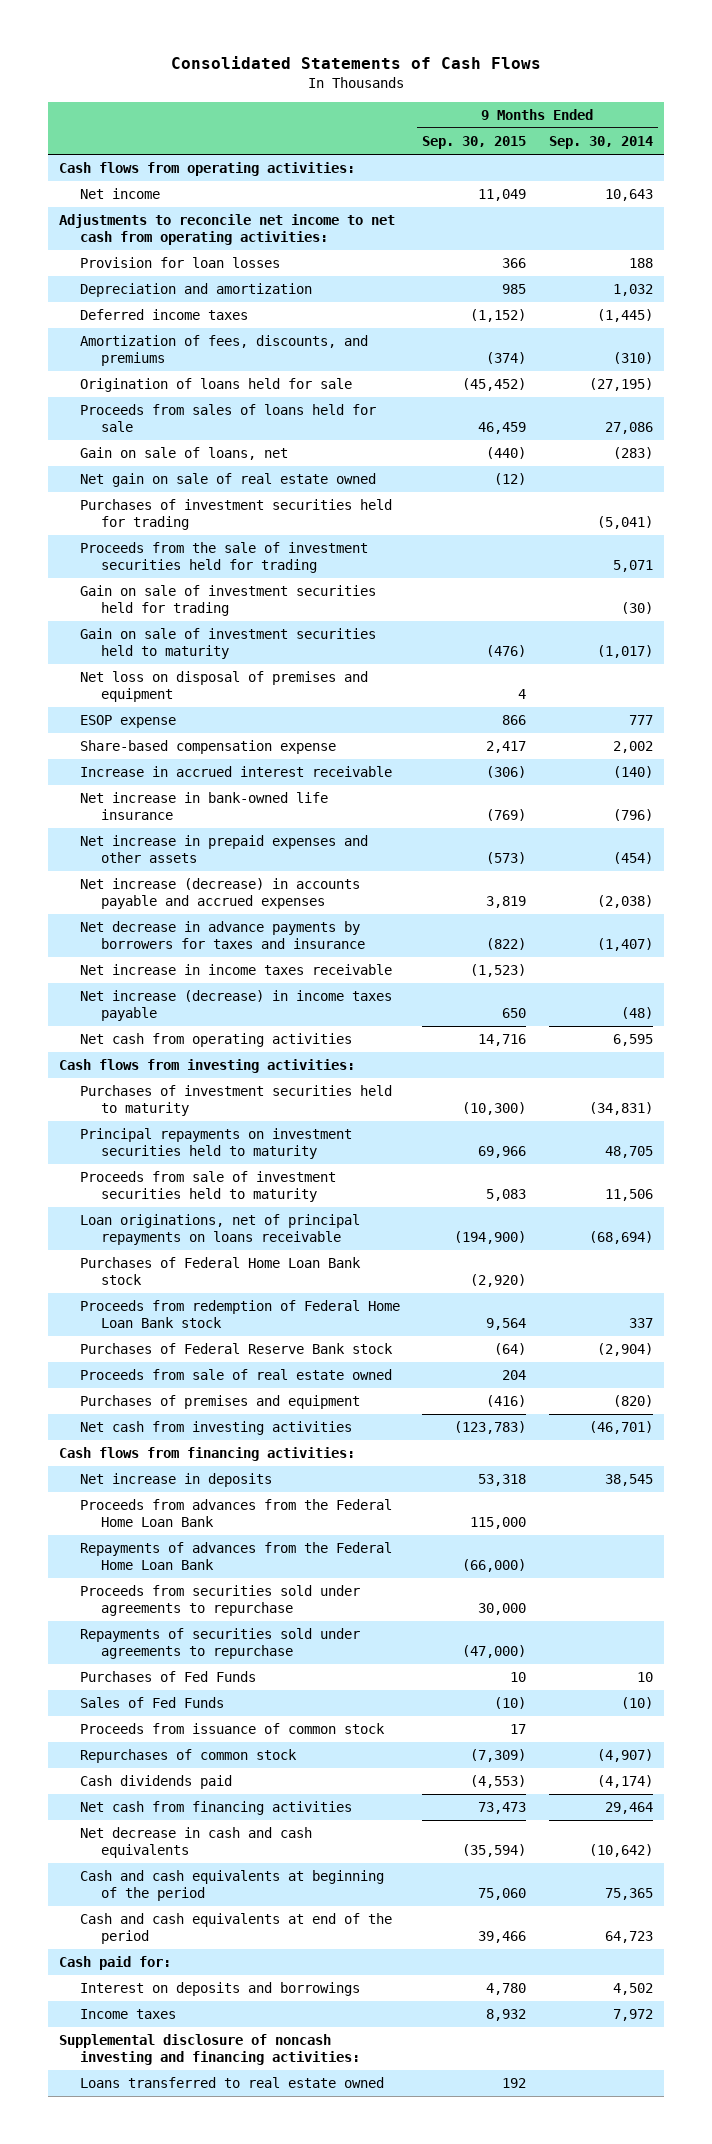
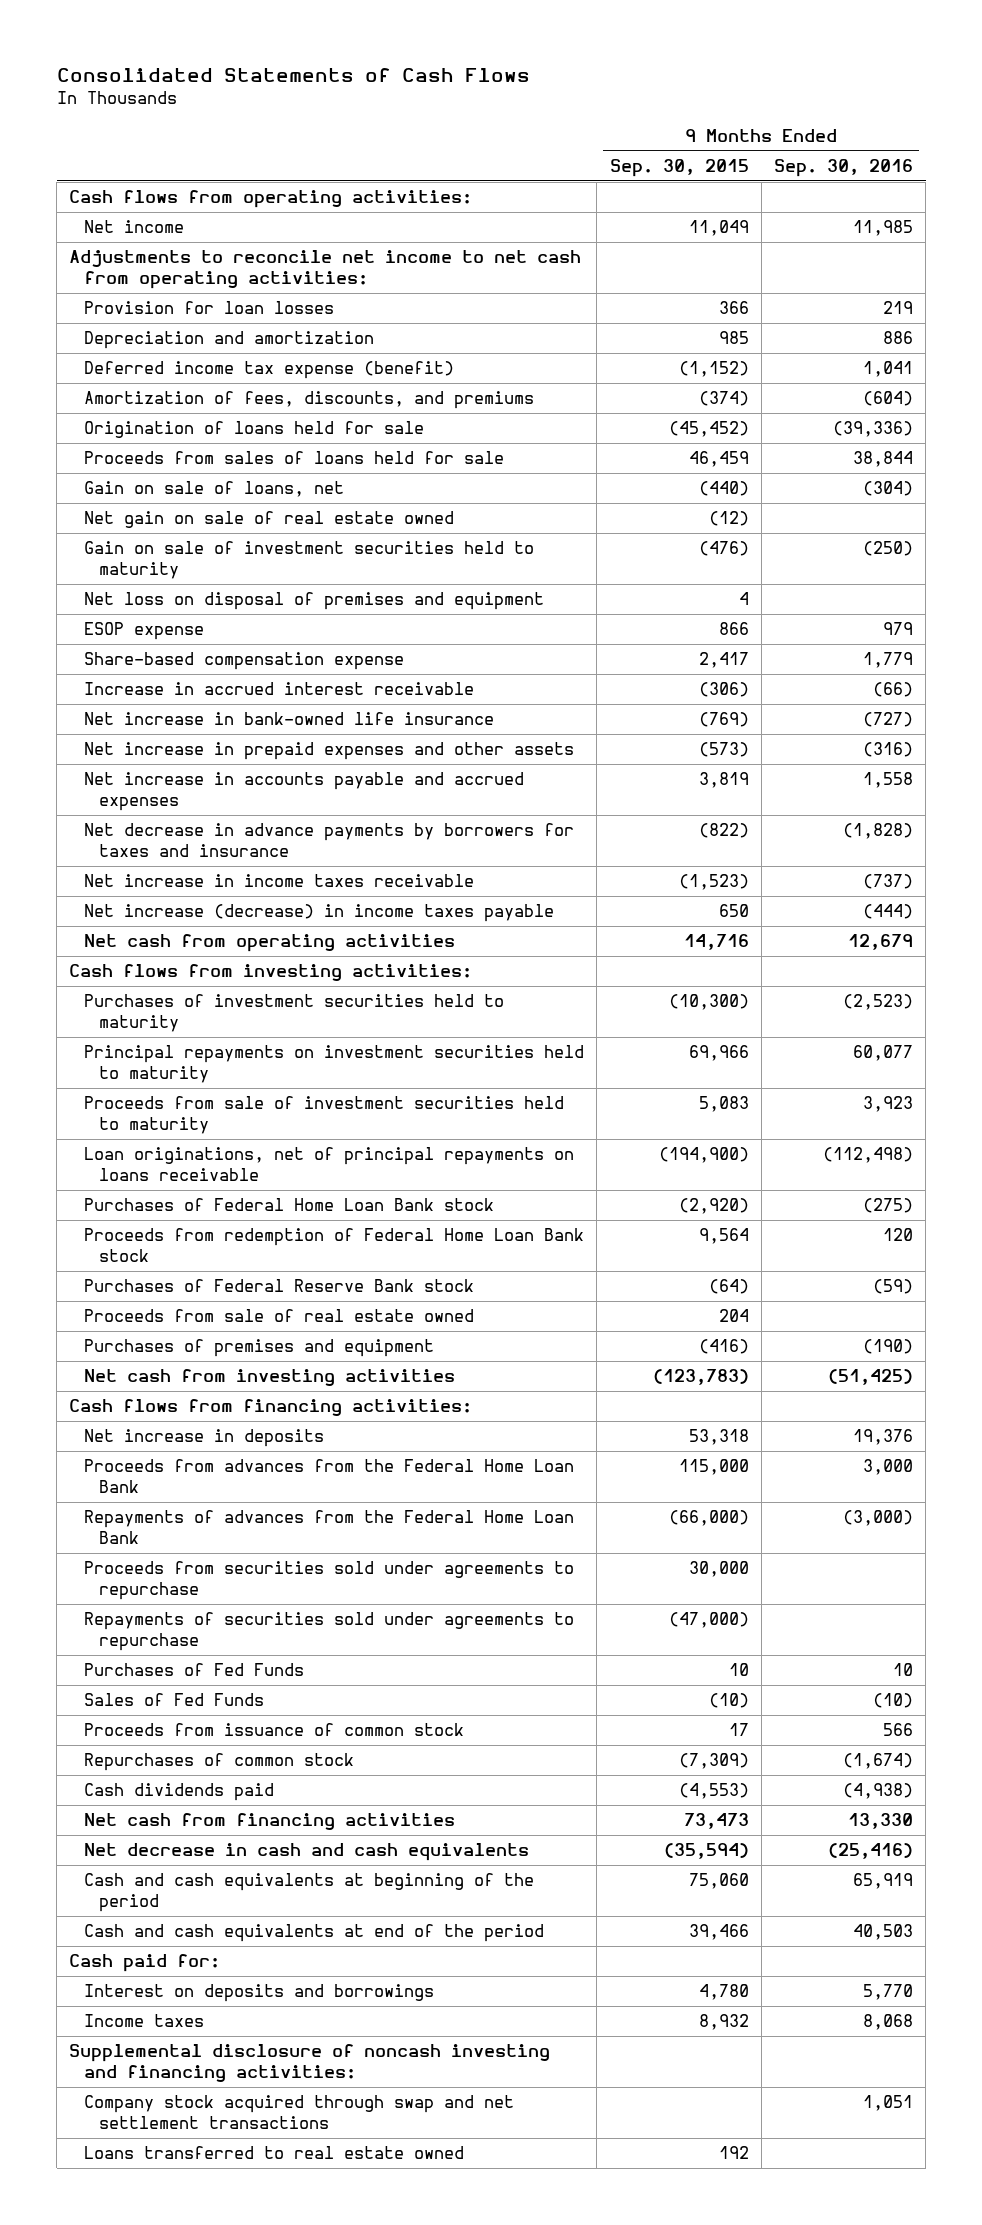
[548,136,653,150] Sep. 30, 2014 -> none
none -> [773,158,913,177] Sep. 30, 2016
[79,309,248,321] Deferred income taxes -> [84,361,455,380] Deferred income tax expense (benefit)
[79,499,392,530] Purchases of investment securities held for trading -> none
[79,542,368,573] Proceeds from the sale of investment securities held for trading -> none
[79,585,376,616] Gain on sale of investment securities held for trading -> none
[79,878,360,909] Net increase (decrease) in accounts payable and accrued expenses -> [84,772,525,812] Net increase in accounts payable and accrued expenses
none -> [84,2095,515,2130] Company stock acquired through swap and net settlement transactions

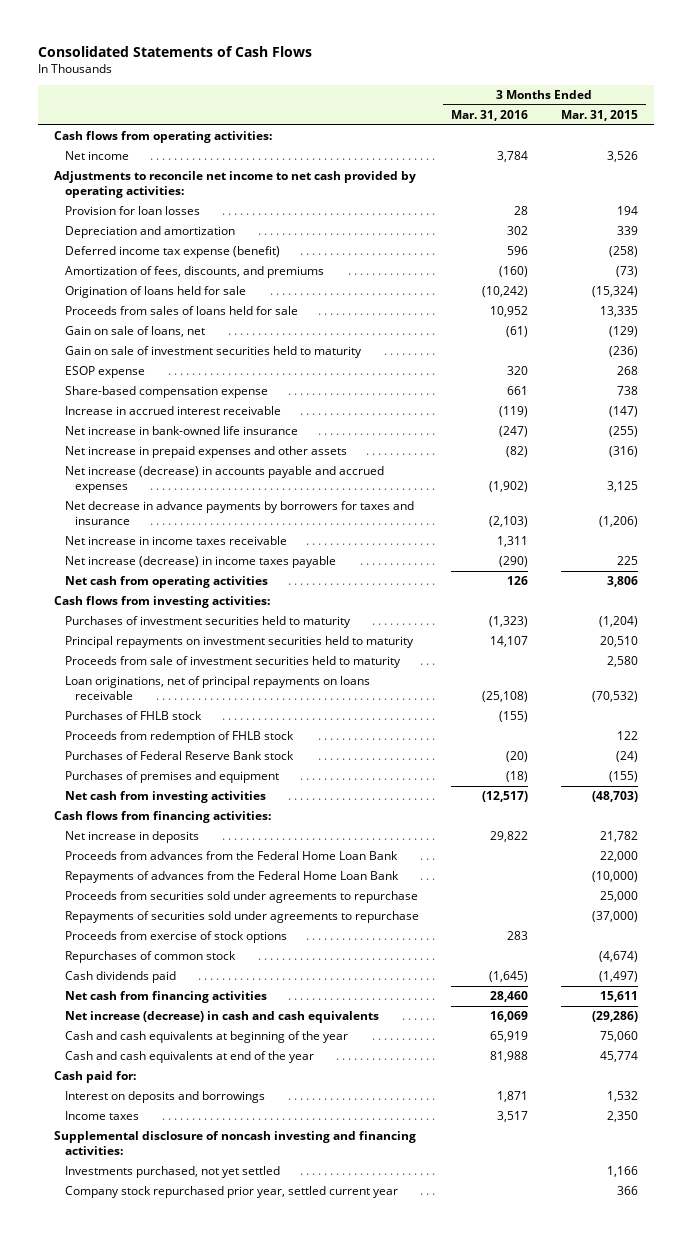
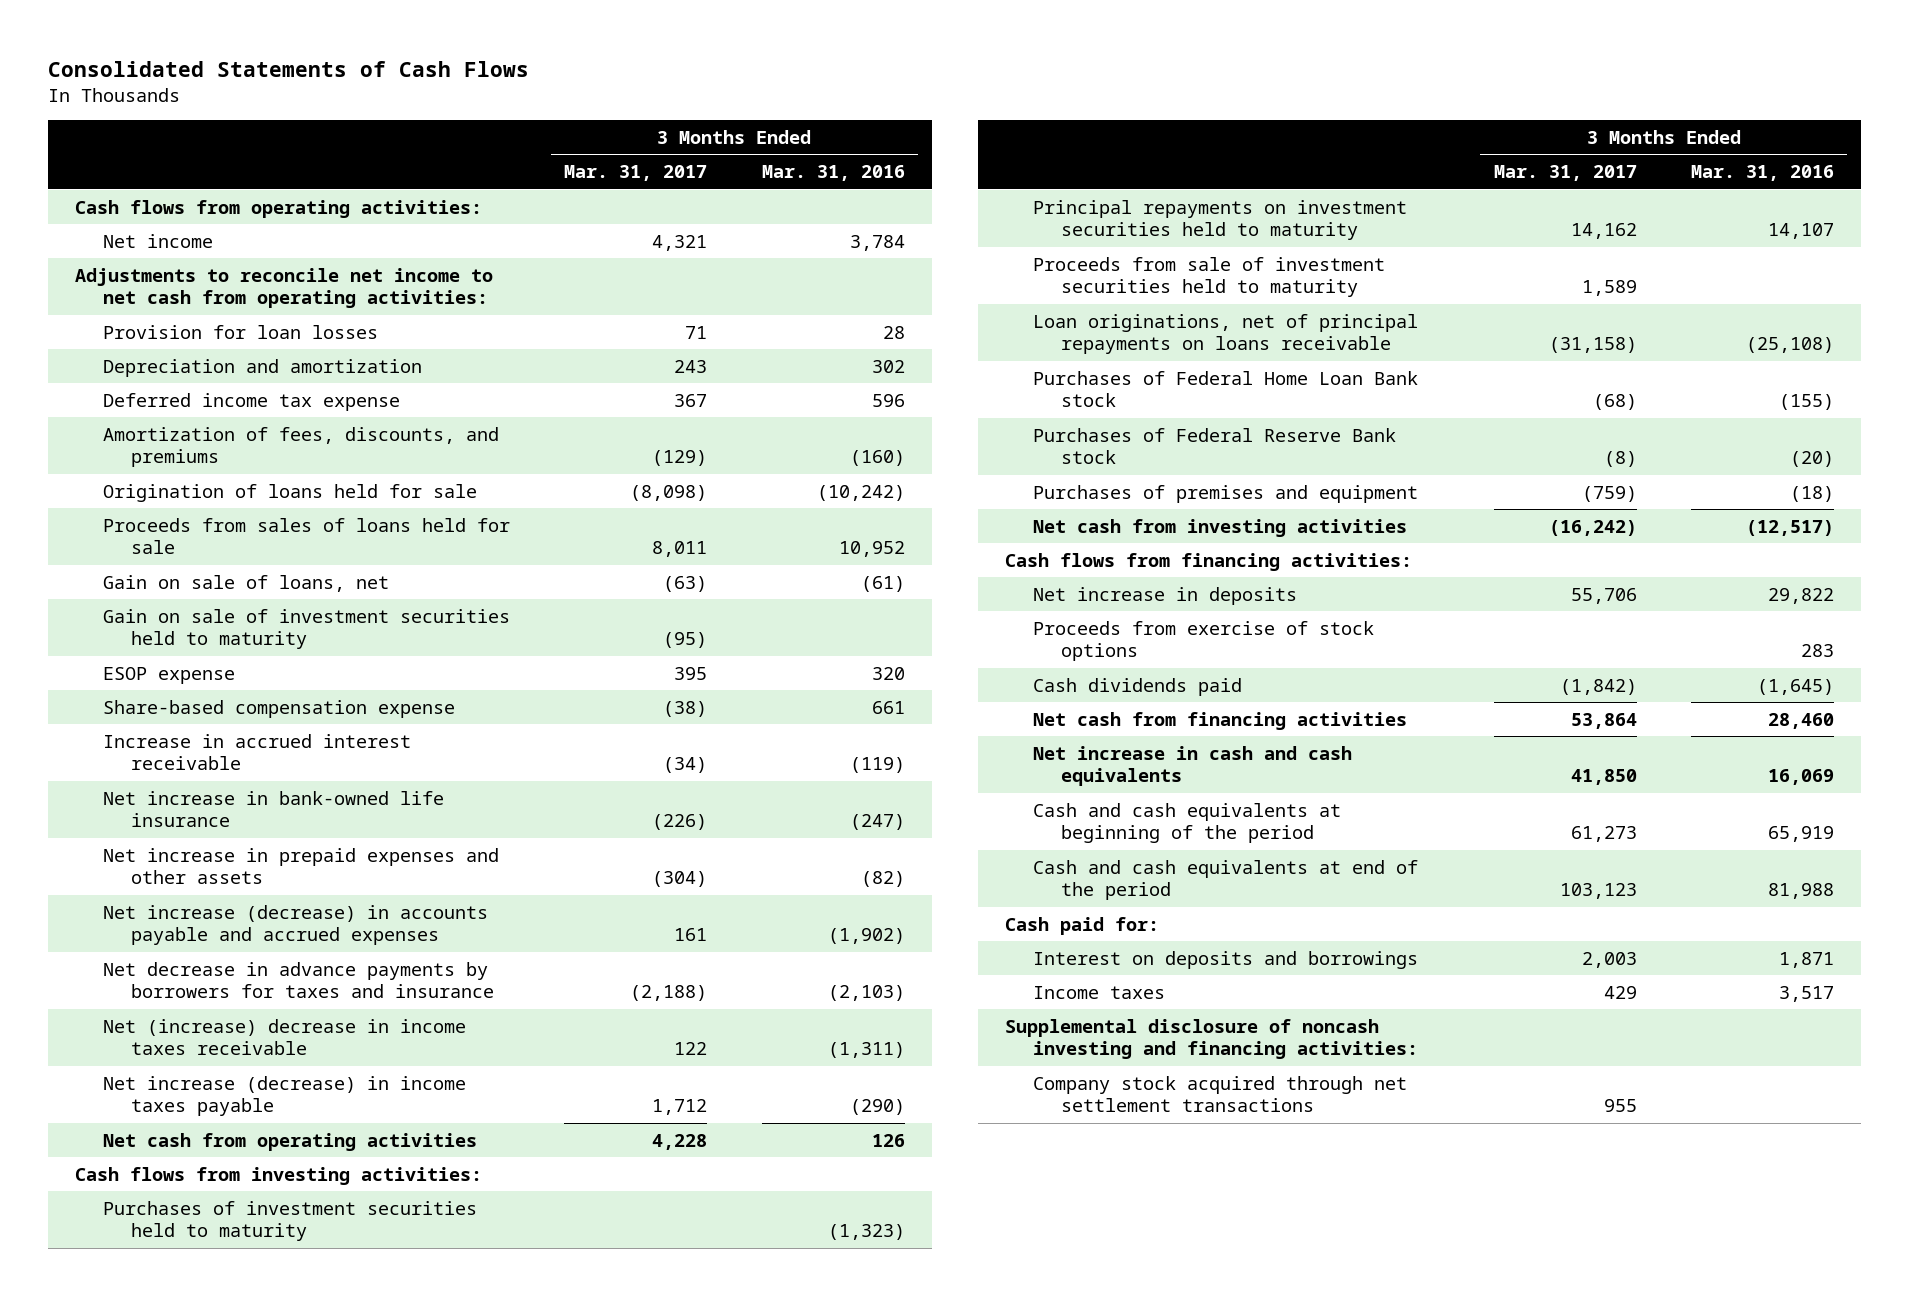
[560,110,638,122] Mar. 31, 2015 -> none
none -> [564,165,708,182] Mar. 31, 2017
[54,171,417,198] Adjustments to reconcile net income to net cash provided by operating activities: -> [75,267,494,308] Adjustments to reconcile net income to net cash from operating activities:
[64,246,280,259] Deferred income tax expense (benefit) -> [103,392,401,411] Deferred income tax expense
[64,536,287,546] Net increase in income taxes receivable -> [103,1018,467,1055] Net (increase) decrease in income taxes receivable
[497,536,529,548] 1,311 -> [827,1041,905,1058] (1,311)
[64,731,294,744] Proceeds from redemption of FHLB stock -> none
[64,711,202,721] Purchases of FHLB stock -> [1032,370,1418,407] Purchases of Federal Home Loan Bank stock
[64,851,398,861] Proceeds from advances from the Federal Home Loan Bank -> none
[64,871,399,884] Repayments of advances from the Federal Home Loan Bank -> none
[64,891,418,904] Proceeds from securities sold under agreements to repurchase -> none
[64,911,419,924] Repayments of securities sold under agreements to repurchase -> none
[64,951,236,964] Repurchases of common stock -> none
[64,1011,379,1024] Net increase (decrease) in cash and cash equivalents -> [1032,745,1352,786] Net increase in cash and cash equivalents
[64,1031,348,1044] Cash and cash equivalents at beginning of the year -> [1032,802,1341,843] Cash and cash equivalents at beginning of the period
[64,1051,314,1064] Cash and cash equivalents at end of the year -> [1032,859,1418,900] Cash and cash equivalents at end of the period
[64,1166,280,1179] Investments purchased, not yet settled -> none
[64,1186,398,1199] Company stock repurchased prior year, settled current year -> none
none -> [1032,1075,1407,1112] Company stock acquired through net settlement transactions

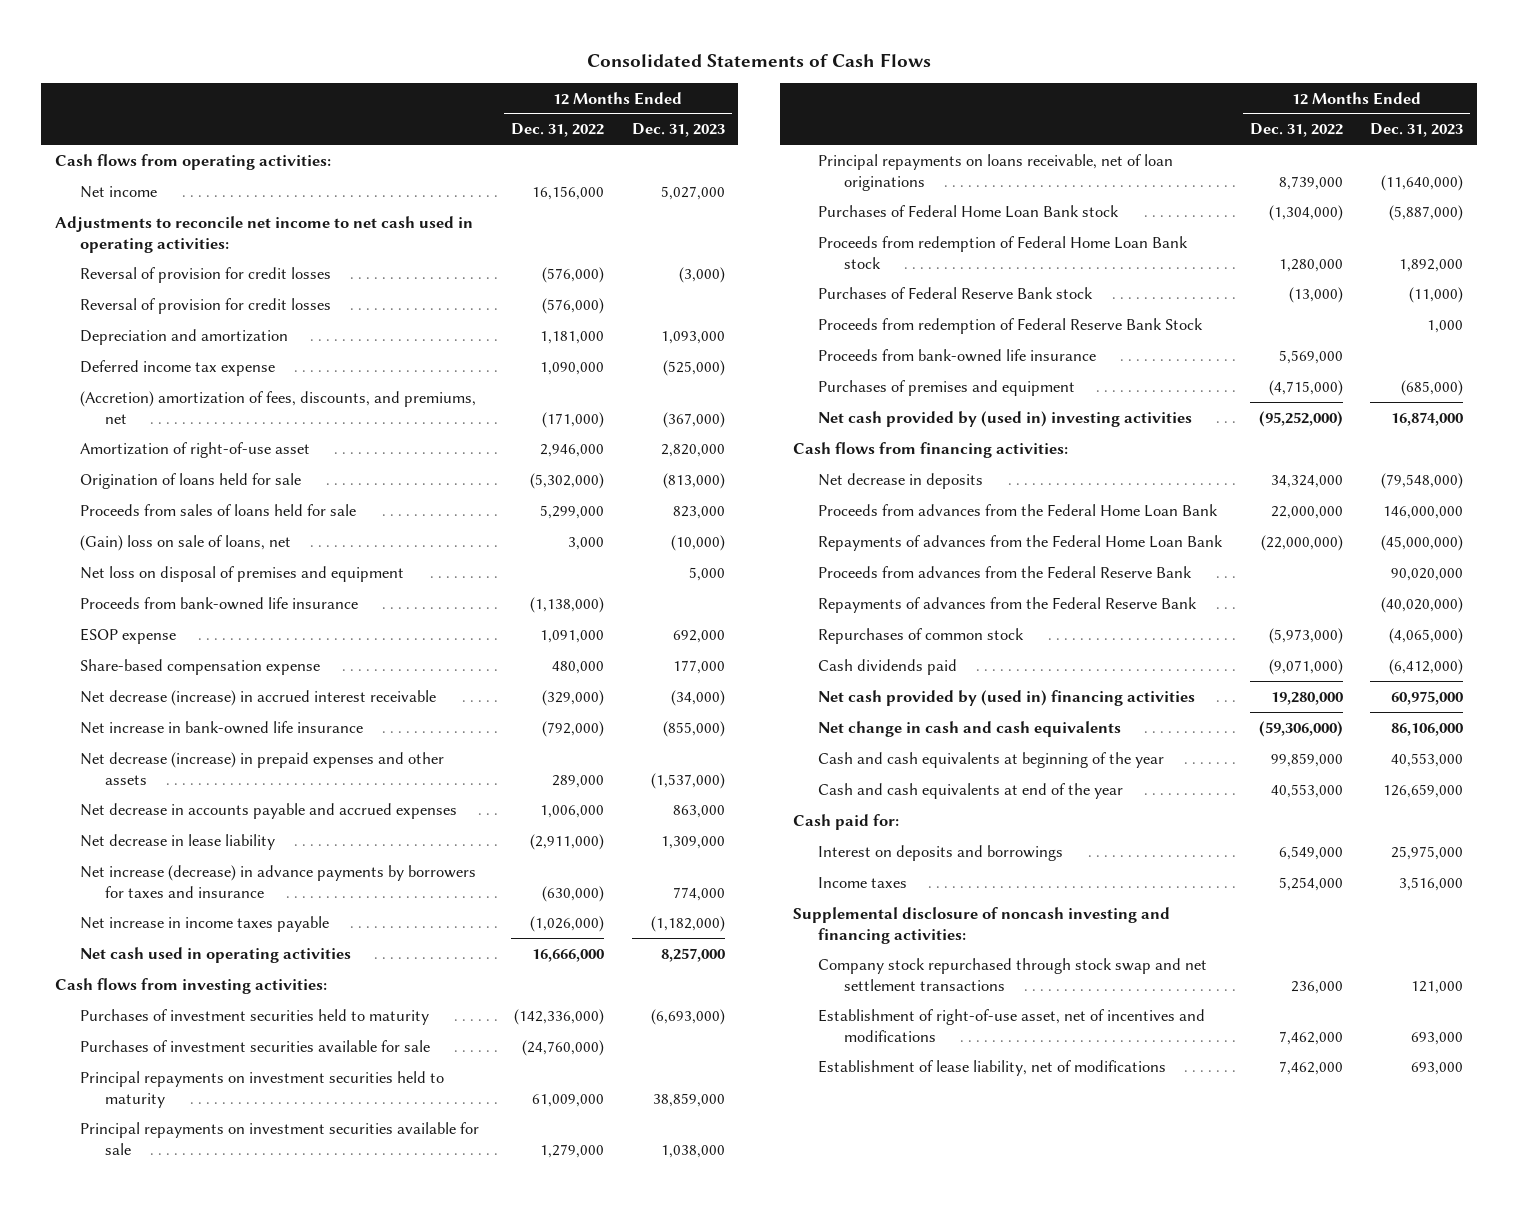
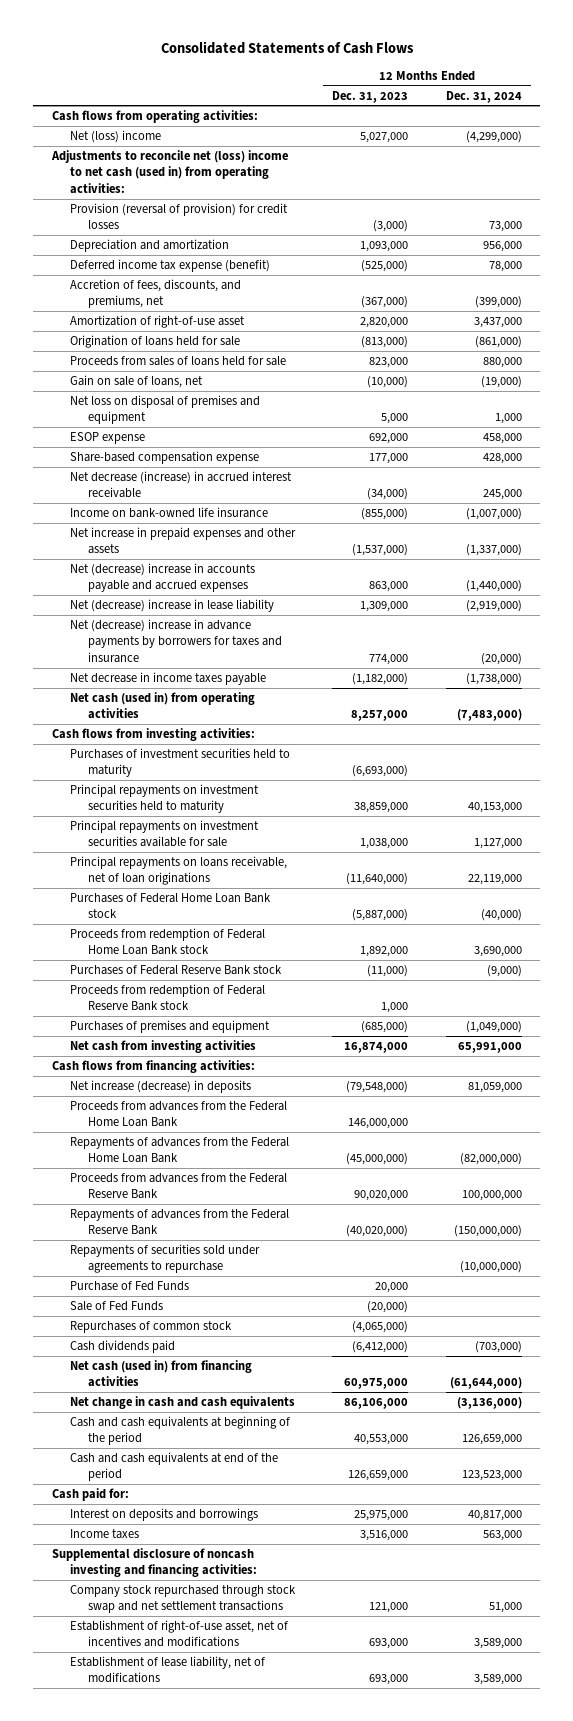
[511,123,605,138] Dec. 31, 2022 -> none
none -> [445,90,522,103] Dec. 31, 2024
[79,297,331,314] Reversal of provision for credit losses -> none
[79,185,157,198] Net income -> [69,130,161,144] Net (loss) income
[54,215,473,253] Adjustments to reconcile net income to net cash used in operating activities: -> [50,150,288,194] Adjustments to reconcile net (loss) income to net cash (used in) from operating activities:
[79,266,331,283] Reversal of provision for credit losses -> [69,203,288,230] Provision (reversal of provision) for credit losses
[79,359,275,376] Deferred income tax expense -> [69,259,270,273] Deferred income tax expense (benefit)
[79,390,476,424] (Accretion) amortization of fees, discounts, and premiums, net -> [69,279,241,309] Accretion of fees, discounts, and premiums, net
[79,534,291,551] (Gain) loss on sale of loans, net -> [69,375,203,389] Gain on sale of loans, net
[79,596,358,610] Proceeds from bank-owned life insurance -> none
[79,720,363,734] Net increase in bank-owned life insurance -> [69,507,268,519] Income on bank-owned life insurance
[79,751,444,785] Net decrease (increase) in prepaid expenses and other assets -> [69,527,296,555] Net increase in prepaid expenses and other assets
[79,802,457,819] Net decrease in accounts payable and accrued expenses -> [69,563,255,593] Net (decrease) increase in accounts payable and accrued expenses
[79,833,275,850] Net decrease in lease liability -> [69,599,274,613] Net (decrease) increase in lease liability
[79,864,476,898] Net increase (decrease) in advance payments by borrowers for taxes and insurance -> [69,619,282,663] Net (decrease) increase in advance payments by borrowers for taxes and insurance
[79,915,329,932] Net increase in income taxes payable -> [69,672,266,686] Net decrease in income taxes payable
[79,946,351,963] Net cash used in operating activities -> [69,692,255,720] Net cash (used in) from operating activities
[79,1039,430,1052] Purchases of investment securities available for sale -> none
[818,348,1097,362] Proceeds from bank-owned life insurance -> none
[818,317,1204,334] Proceeds from redemption of Federal Reserve Bank Stock -> [69,984,265,1012] Proceeds from redemption of Federal Reserve Bank stock
[818,410,1193,427] Net cash provided by (used in) investing activities -> [69,1040,256,1054] Net cash from investing activities
[818,472,984,489] Net decrease in deposits -> [69,1080,251,1094] Net increase (decrease) in deposits
none -> [69,1244,260,1274] Repayments of securities sold under agreements to repurchase
none -> [69,1281,189,1292] Purchase of Fed Funds
none -> [69,1301,163,1312] Sale of Fed Funds
[818,689,1196,706] Net cash provided by (used in) financing activities -> [69,1360,252,1388] Net cash (used in) from financing activities
[818,751,1165,768] Cash and cash equivalents at beginning of the year -> [69,1416,290,1446] Cash and cash equivalents at beginning of the period
[818,782,1124,799] Cash and cash equivalents at end of the year -> [69,1452,278,1482] Cash and cash equivalents at end of the period

